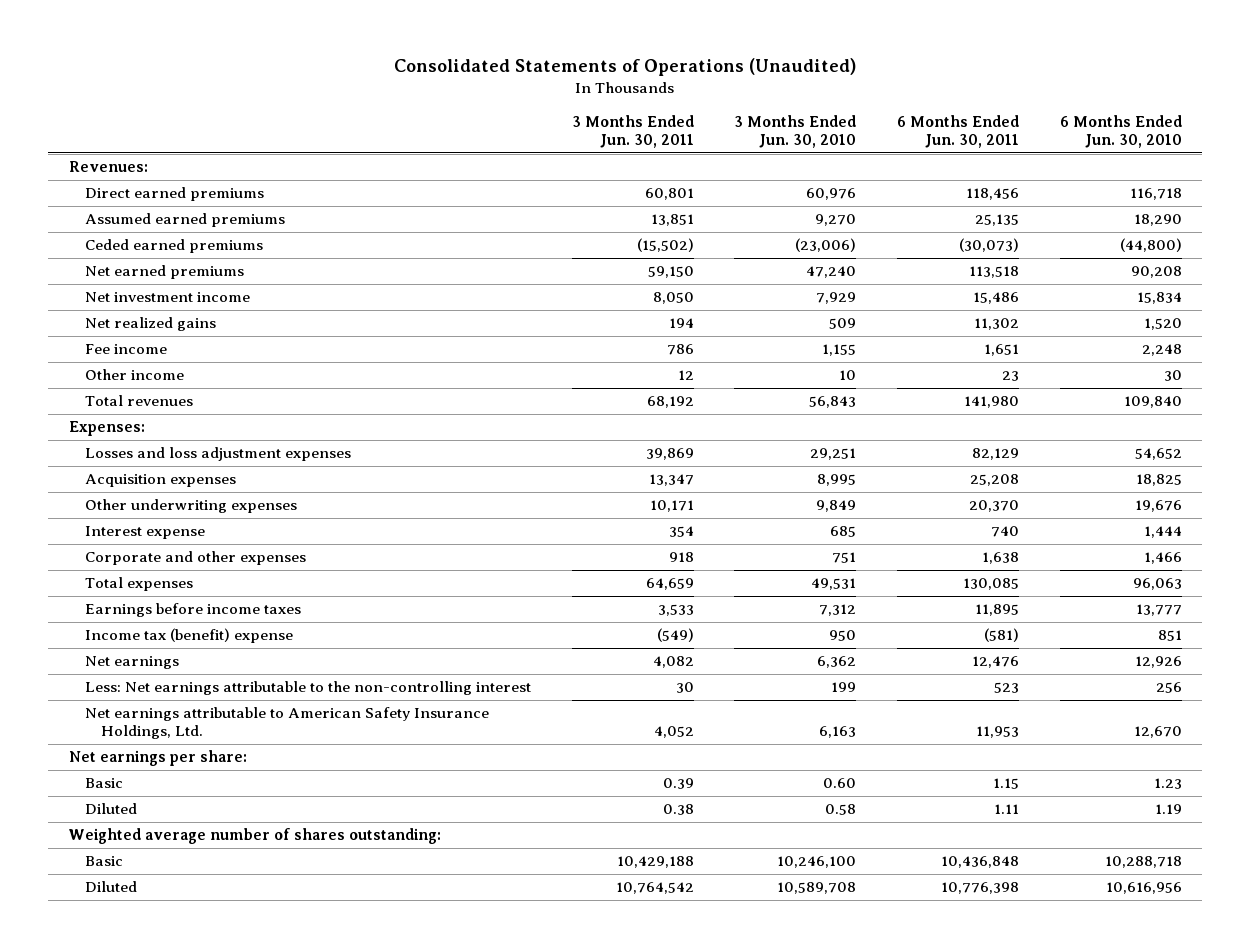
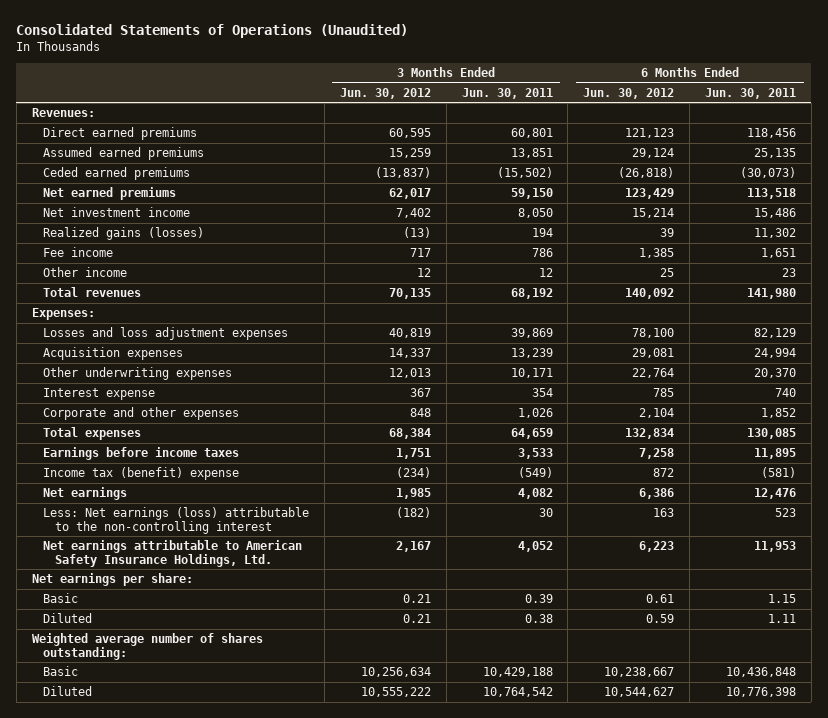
[734,115,857,149] 3 Months Ended Jun. 30, 2010 -> none
[1059,115,1182,149] 6 Months Ended Jun. 30, 2010 -> none
none -> [340,87,432,99] Jun. 30, 2012
none -> [583,87,675,99] Jun. 30, 2012
[85,317,217,332] Net realized gains -> [43,227,205,241] Realized gains (losses)
[648,474,694,487] 13,347 -> [510,348,553,359] 13,239
[970,474,1020,487] 25,208 -> [753,348,796,359] 24,994
[668,552,694,563] 918 -> [517,408,553,419] 1,026
[982,552,1020,565] 1,638 -> [760,408,796,419] 1,852
[85,681,532,696] Less: Net earnings attributable to the non-controlling interest -> [43,507,310,535] Less: Net earnings (loss) attributable to the non-controlling interest

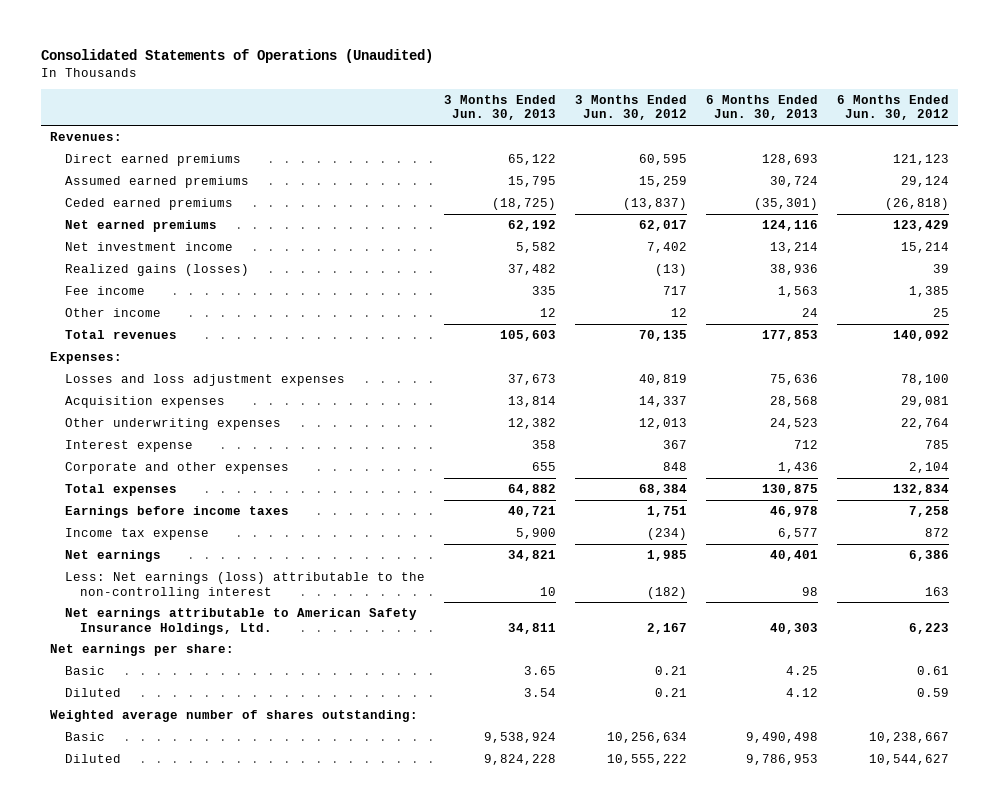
[461,87,553,99] Jun. 30, 2011 -> none
[704,87,796,99] Jun. 30, 2011 -> none
none -> [444,94,557,121] 3 Months Ended Jun. 30, 2013
none -> [706,94,819,121] 6 Months Ended Jun. 30, 2013
[43,467,240,481] Income tax (benefit) expense -> [65,527,210,540] Income tax expense

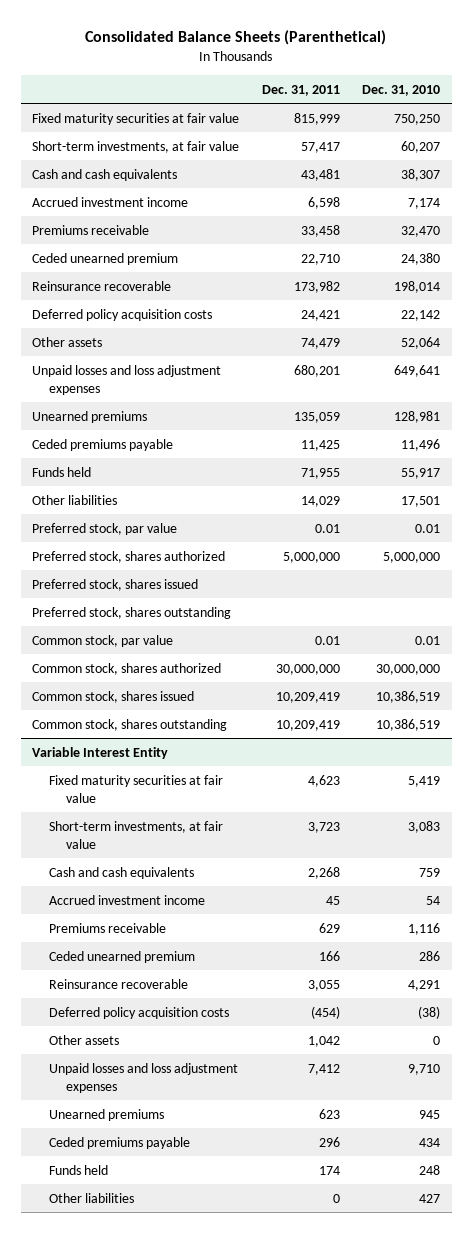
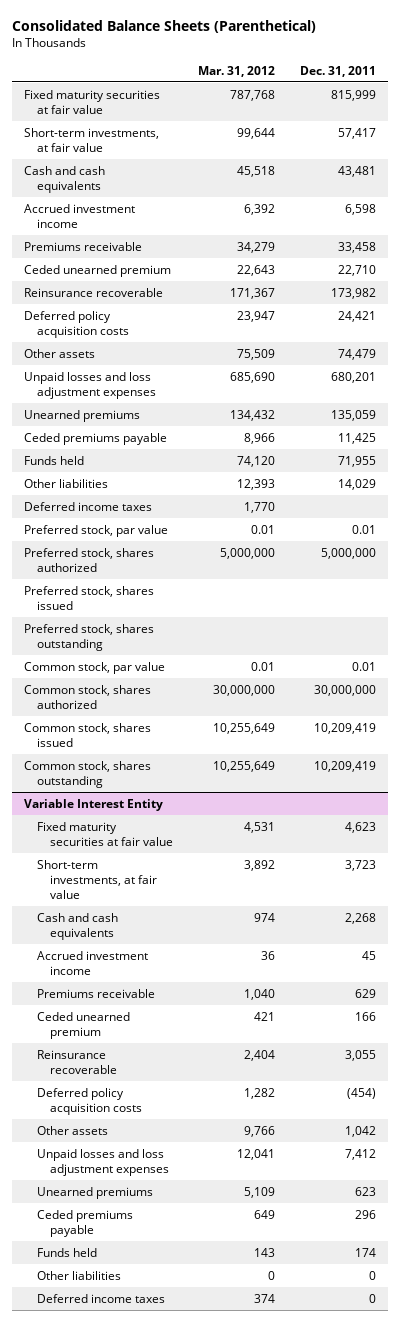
[362,84,441,96] Dec. 31, 2010 -> none
none -> [197,65,275,77] Mar. 31, 2012
none -> [24,501,153,511] Deferred income taxes
none -> [37,1293,166,1303] Deferred income taxes

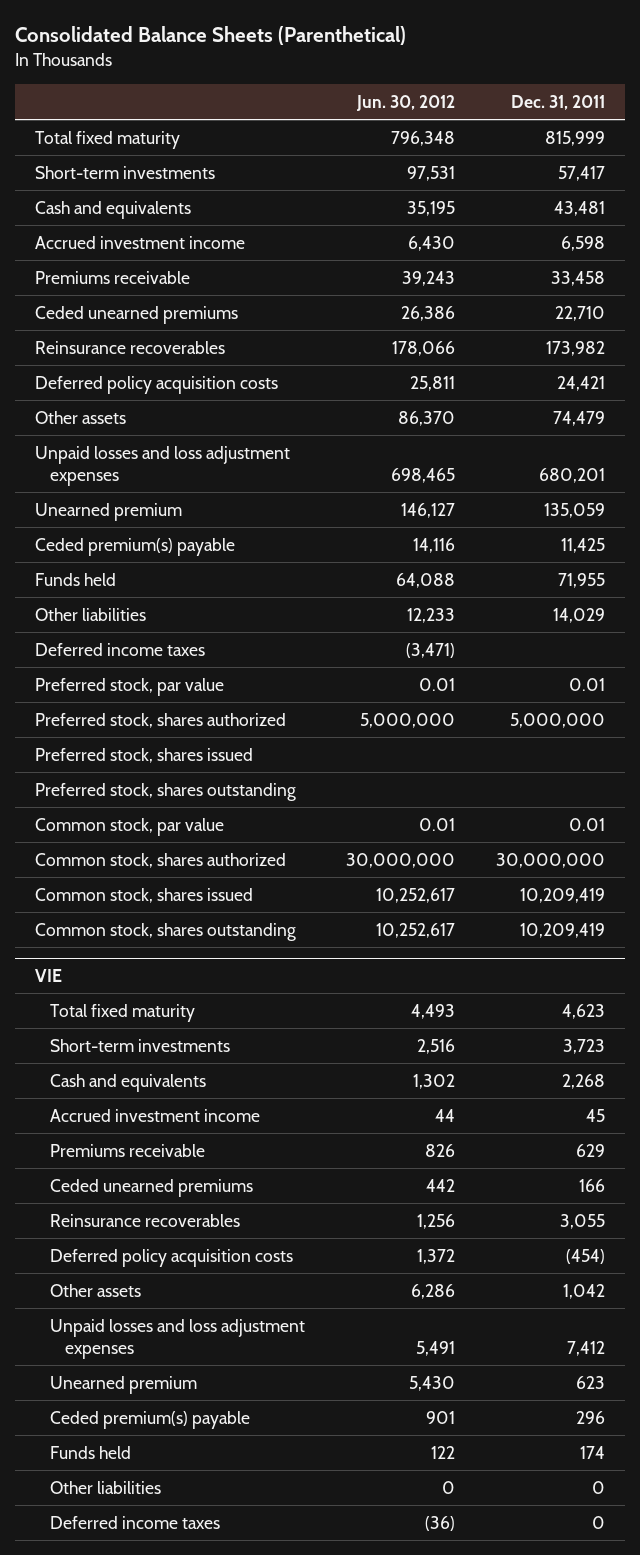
[197,65,275,77] Mar. 31, 2012 -> none
none -> [356,94,456,111] Jun. 30, 2012
[24,89,161,114] Fixed maturity securities at fair value -> [35,130,181,149] Total fixed maturity
[24,127,160,152] Short-term investments, at fair value -> [35,165,216,179] Short-term investments
[24,165,106,193] Cash and cash equivalents -> [35,200,192,219] Cash and equivalents
[24,264,172,277] Ceded unearned premium -> [35,305,239,324] Ceded unearned premiums
[24,287,164,297] Reinsurance recoverable -> [35,340,226,354] Reinsurance recoverables
[24,409,141,422] Unearned premiums -> [35,502,183,521] Unearned premium
[24,432,168,445] Ceded premiums payable -> [35,537,236,556] Ceded premium(s) payable
[24,798,164,811] Variable Interest Entity -> none
none -> [35,968,63,982] VIE
[37,821,174,846] Fixed maturity securities at fair value -> [50,1003,196,1022] Total fixed maturity
[37,859,158,899] Short-term investments, at fair value -> [50,1038,231,1052] Short-term investments
[37,912,119,940] Cash and cash equivalents -> [50,1073,207,1092] Cash and equivalents
[37,1011,131,1039] Ceded unearned premium -> [50,1178,254,1197] Ceded unearned premiums
[37,1049,118,1074] Reinsurance recoverable -> [50,1213,241,1227] Reinsurance recoverables
[37,1186,154,1199] Unearned premiums -> [50,1375,198,1394] Unearned premium
[37,1209,134,1237] Ceded premiums payable -> [50,1410,251,1429] Ceded premium(s) payable

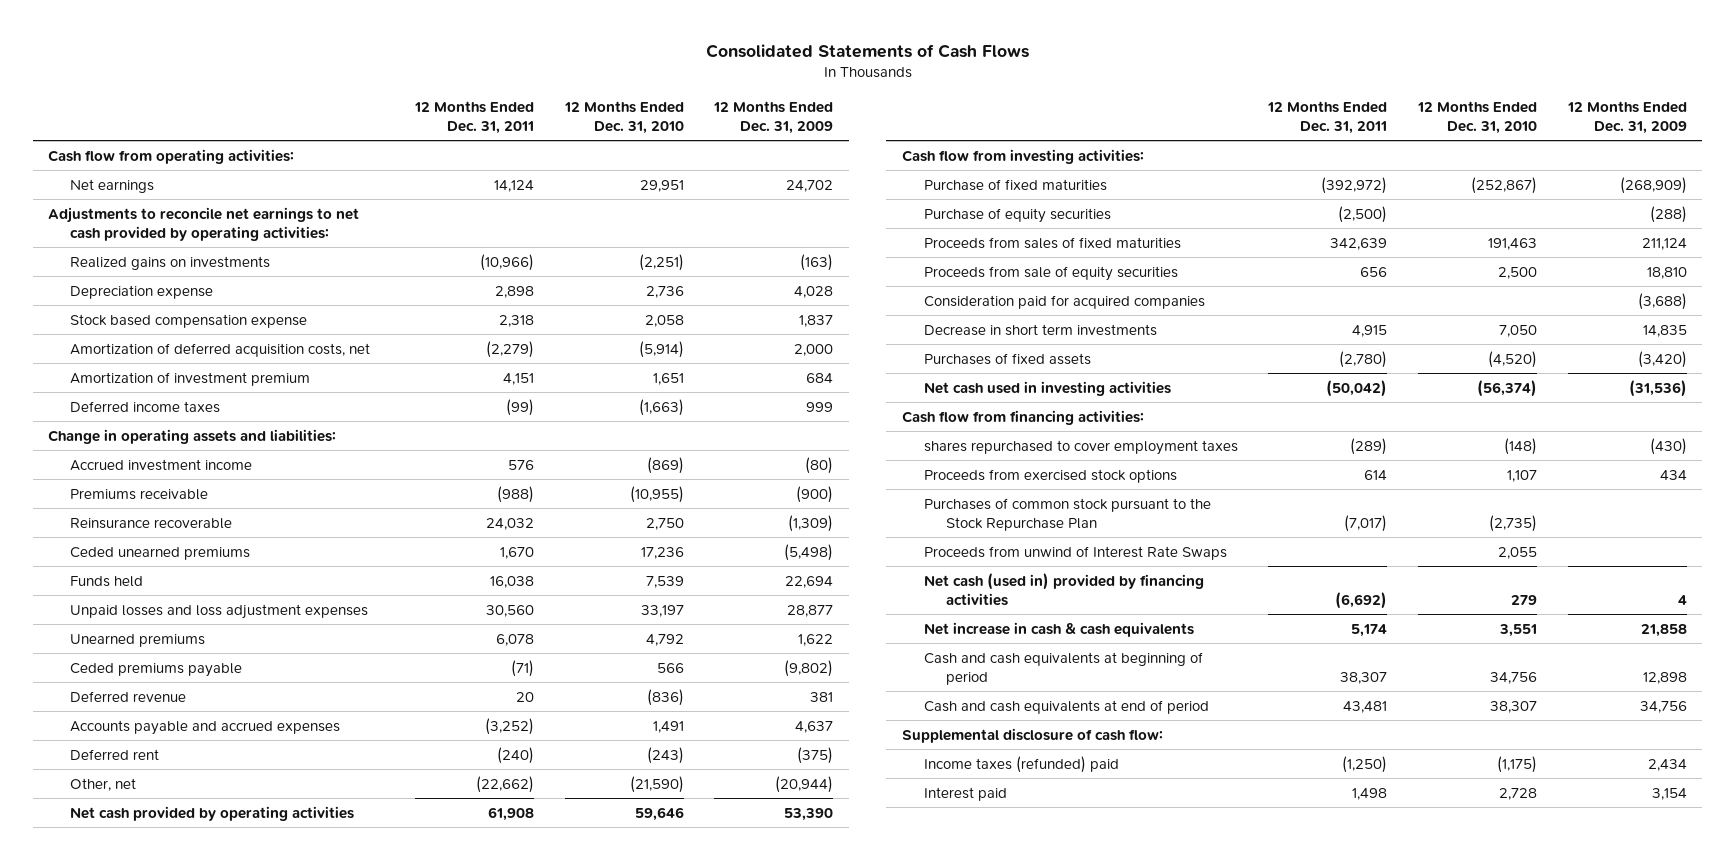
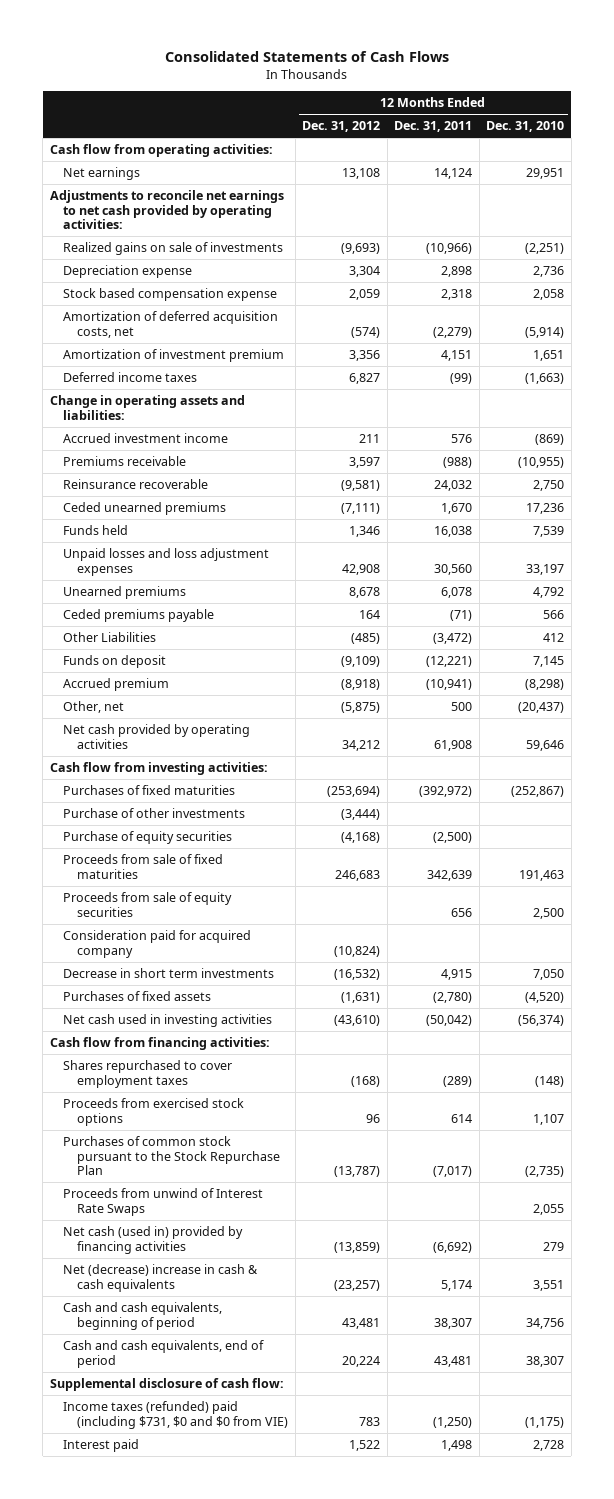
[713,100,834,134] 12 Months Ended Dec. 31, 2009 -> none
none -> [302,121,381,133] Dec. 31, 2012
[70,255,271,270] Realized gains on investments -> [63,242,284,256] Realized gains on sale of investments
[70,690,187,702] Deferred revenue -> none
[70,719,341,735] Accounts payable and accrued expenses -> none
[70,748,160,760] Deferred rent -> none
none -> [63,632,157,643] Other Liabilities
none -> [63,655,167,669] Funds on deposit
none -> [63,678,170,692] Accrued premium
[475,775,534,793] (22,662) -> [451,702,473,712] 500
[629,775,684,793] (21,590) -> [518,702,565,714] (20,437)
[923,178,1107,191] Purchase of fixed maturities -> [63,785,236,796] Purchases of fixed maturities
none -> [63,808,246,819] Purchase of other investments
[923,236,1181,249] Proceeds from sales of fixed maturities -> [63,854,224,879] Proceeds from sale of fixed maturities
[923,294,1205,309] Consideration paid for acquired companies -> [63,930,252,958] Consideration paid for acquired company
[923,439,1238,455] shares repurchased to cover employment taxes -> [63,1060,233,1088] Shares repurchased to cover employment taxes
[923,621,1194,637] Net increase in cash & cash equivalents -> [63,1264,259,1292] Net (decrease) increase in cash & cash equivalents
[923,651,1203,685] Cash and cash equivalents at beginning of period -> [63,1302,223,1330] Cash and cash equivalents, beginning of period
[923,699,1209,714] Cash and cash equivalents at end of period -> [63,1340,265,1368] Cash and cash equivalents, end of period
[923,755,1119,773] Income taxes (refunded) paid -> [63,1401,289,1429] Income taxes (refunded) paid (including $731, $0 and $0 from VIE)

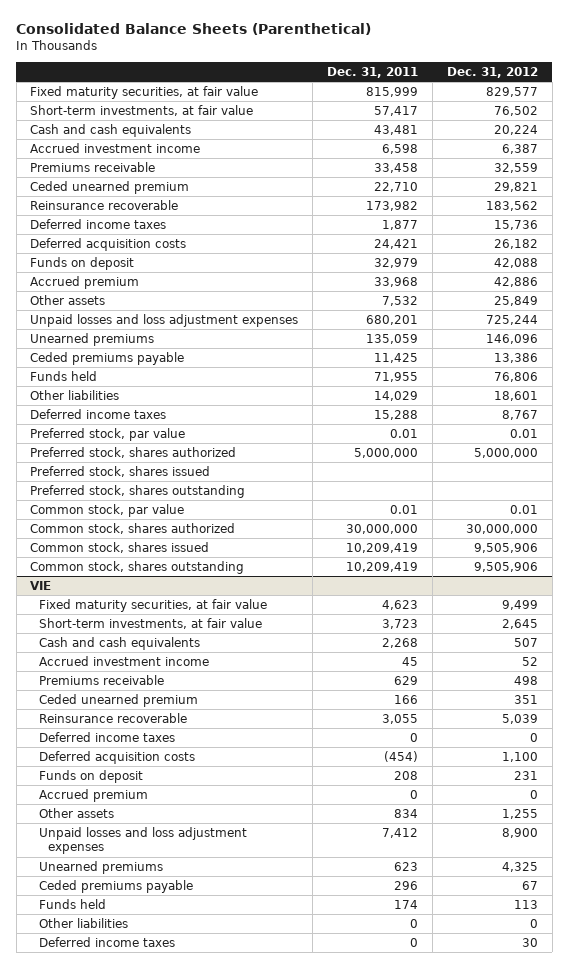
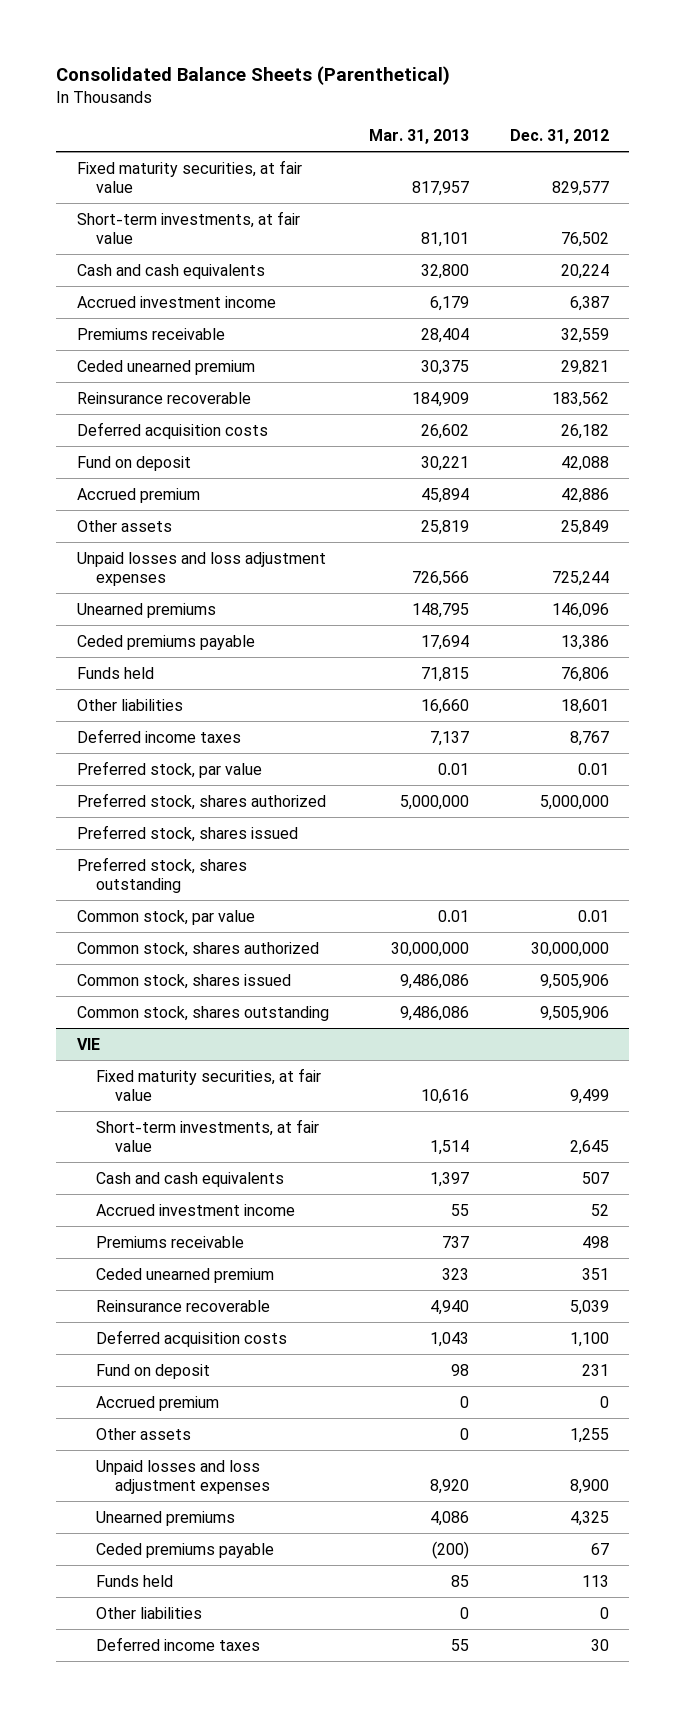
[327,67,419,79] Dec. 31, 2011 -> none
none -> [369,128,470,144] Mar. 31, 2013
[30,218,167,229] Deferred income taxes -> none
[30,256,135,270] Funds on deposit -> [76,455,191,471] Fund on deposit
[39,731,176,742] Deferred income taxes -> none
[39,769,144,783] Funds on deposit -> [95,1363,210,1379] Fund on deposit

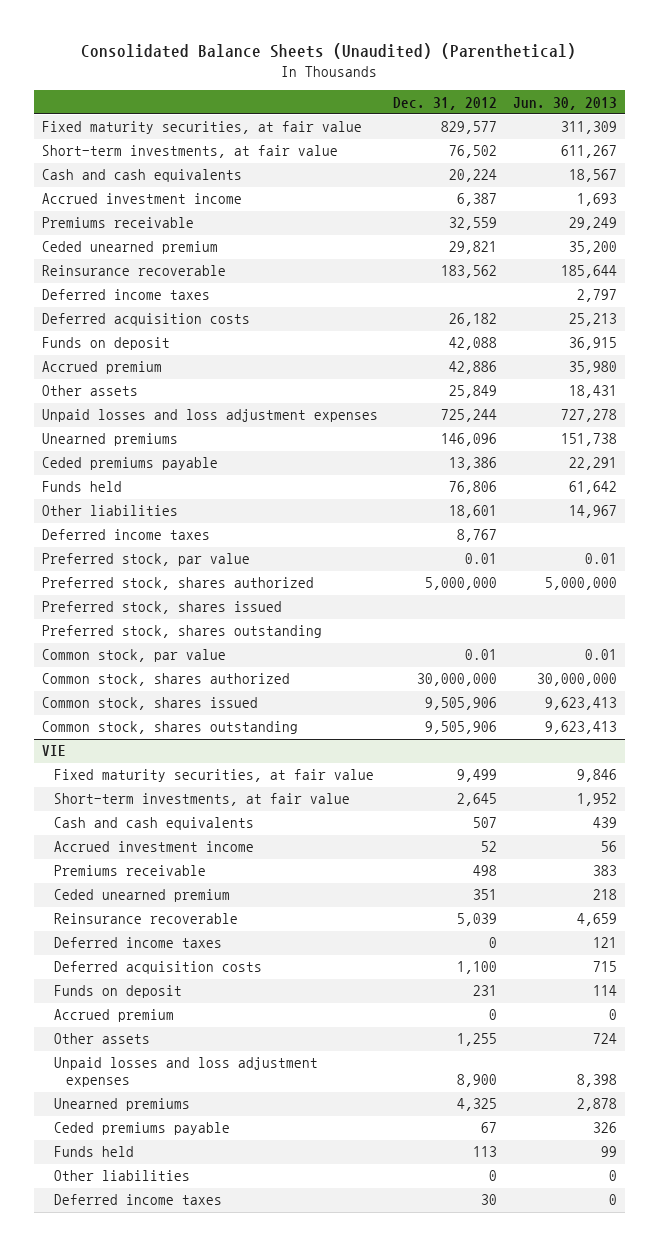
[56,66,451,86] Consolidated Balance Sheets (Parenthetical) -> [81,43,577,60] Consolidated Balance Sheets (Unaudited) (Parenthetical)
[369,128,470,144] Mar. 31, 2013 -> none
none -> [512,96,617,110] Jun. 30, 2013
none -> [41,289,210,301] Deferred income taxes
[76,455,191,471] Fund on deposit -> [41,337,170,351] Funds on deposit
none -> [53,937,222,949] Deferred income taxes
[95,1363,210,1379] Fund on deposit -> [53,985,182,999] Funds on deposit

